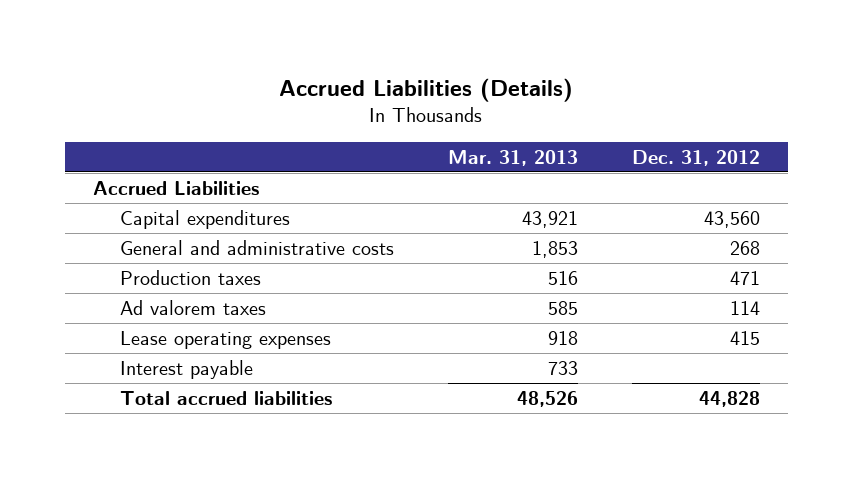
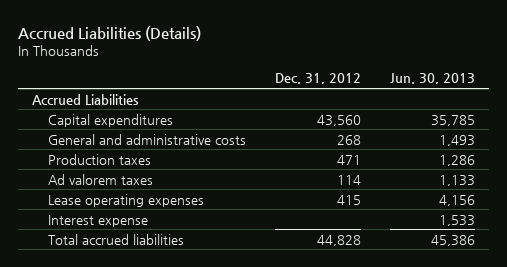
[447,149,578,166] Mar. 31, 2013 -> none
none -> [389,73,475,85] Jun. 30, 2013
[119,359,253,379] Interest payable -> [47,214,148,227] Interest expense

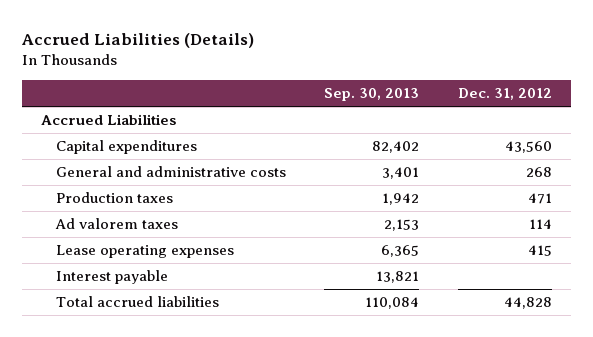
[389,73,475,85] Jun. 30, 2013 -> none
none -> [324,88,420,102] Sep. 30, 2013
[47,214,148,227] Interest expense -> [56,270,169,285] Interest payable

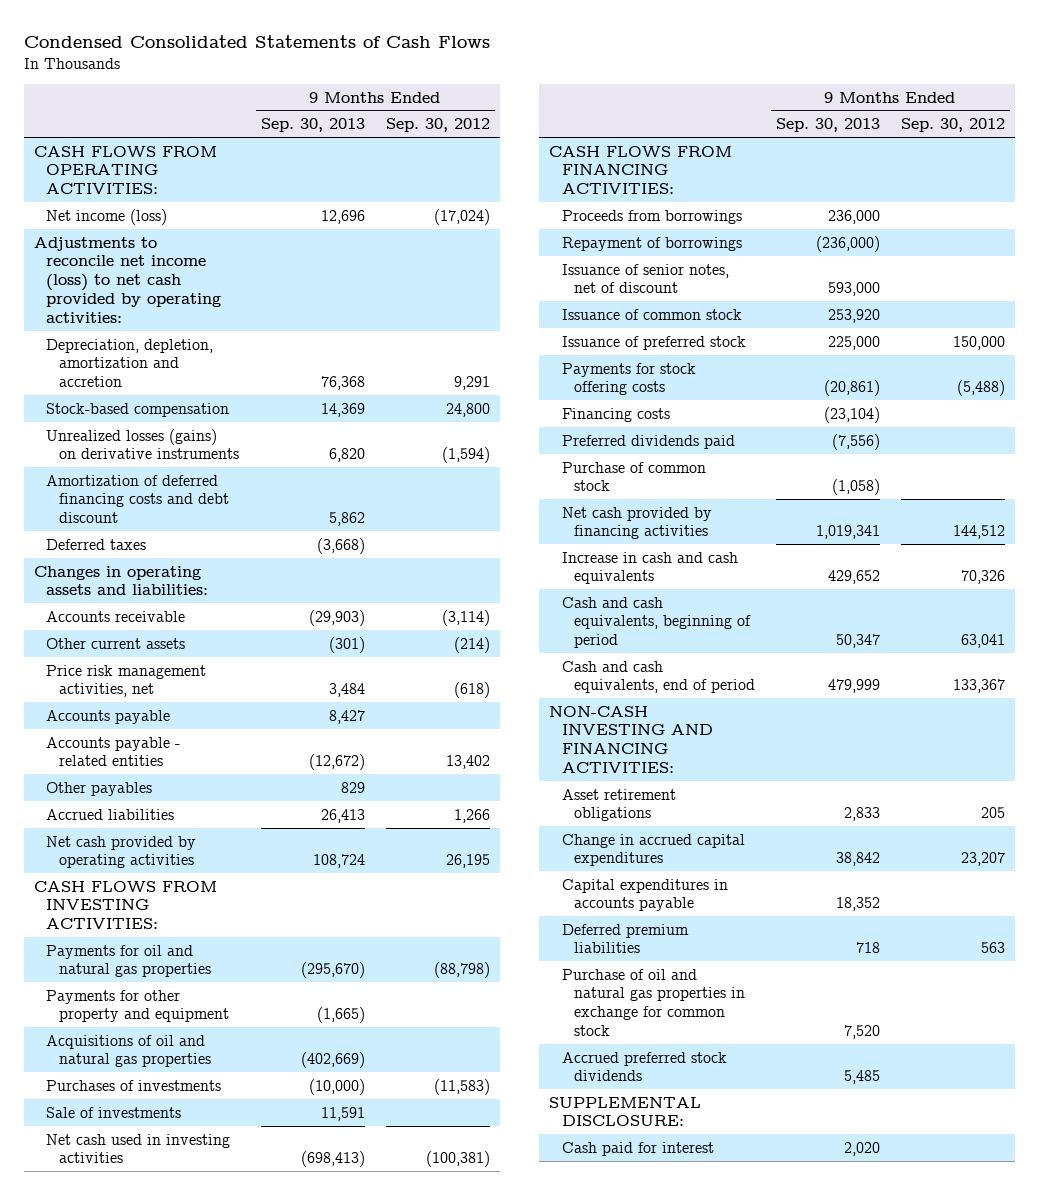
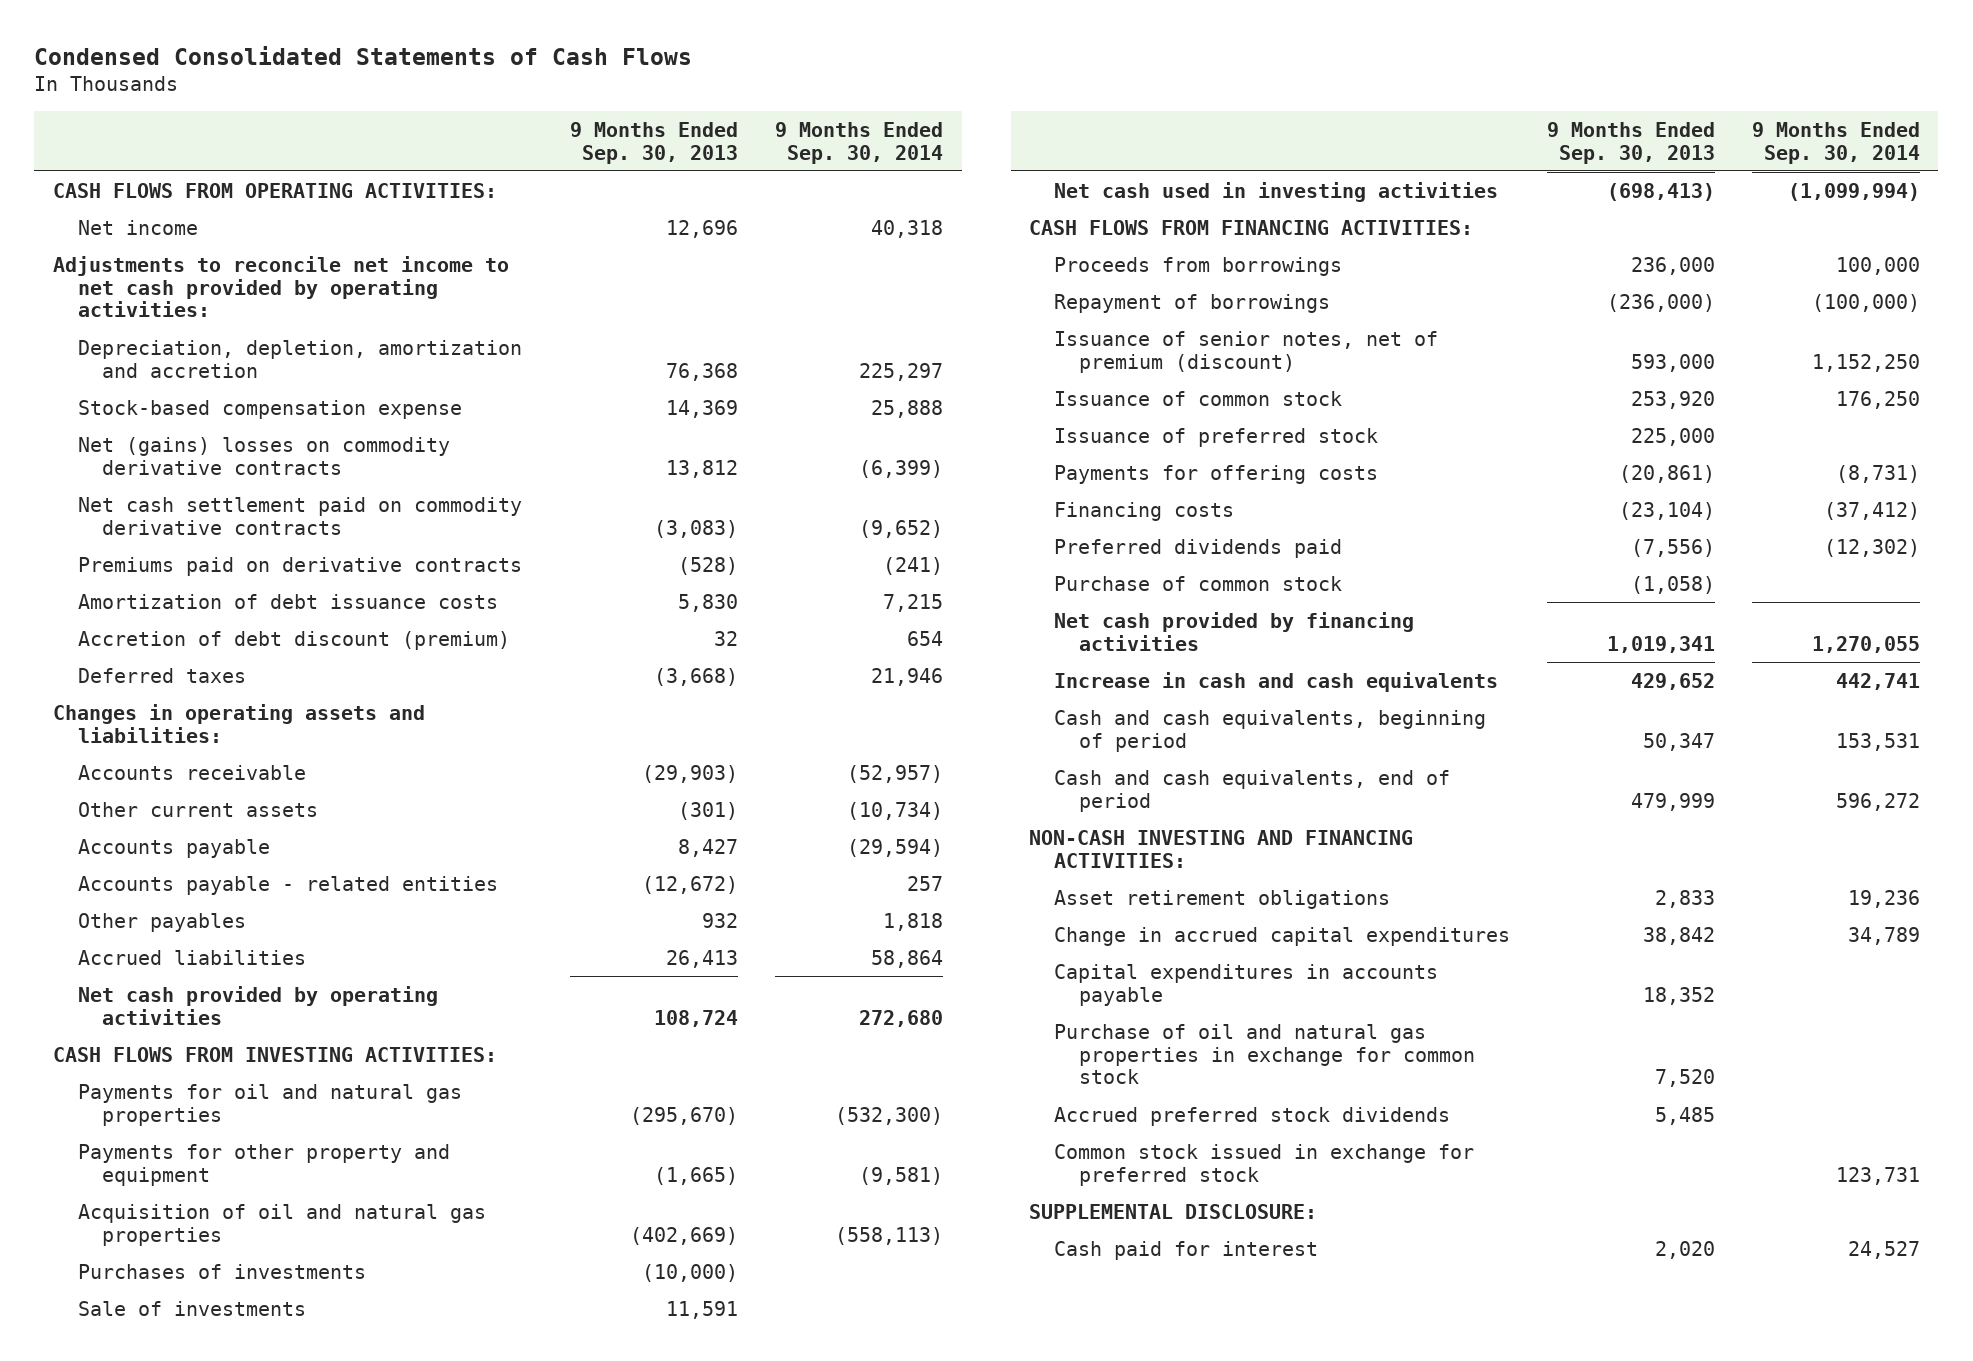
[385,118,490,133] Sep. 30, 2012 -> none
none -> [775,121,944,164] 9 Months Ended Sep. 30, 2014
[46,208,168,225] Net income (loss) -> [77,219,198,235] Net income
[33,236,222,323] Adjustments to reconcile net income (loss) to net cash provided by operating activities: -> [52,255,509,318] Adjustments to reconcile net income to net cash provided by operating activities:
[46,428,240,460] Unrealized losses (gains) on derivative instruments -> none
[46,474,230,524] Amortization of deferred financing costs and debt discount -> none
[46,402,230,417] Stock-based compensation -> [77,399,462,419] Stock-based compensation expense
none -> [77,436,450,475] Net (gains) losses on commodity derivative contracts
none -> [77,496,522,535] Net cash settlement paid on commodity derivative contracts
none -> [77,556,522,576] Premiums paid on derivative contracts
none -> [77,593,498,609] Amortization of debt issuance costs
none -> [77,630,510,650] Accretion of debt discount (premium)
[46,664,207,698] Price risk management activities, net -> none
[340,781,365,793] 829 -> [702,912,739,928] 932
[46,1034,212,1068] Acquisitions of oil and natural gas properties -> [77,1203,486,1246] Acquisition of oil and natural gas properties
[561,263,729,294] Issuance of senior notes, net of discount -> [1054,330,1439,373] Issuance of senior notes, net of premium (discount)
[561,362,696,396] Payments for stock offering costs -> [1054,464,1379,484] Payments for offering costs
[561,923,689,954] Deferred premium liabilities -> none
none -> [1054,1143,1475,1186] Common stock issued in exchange for preferred stock

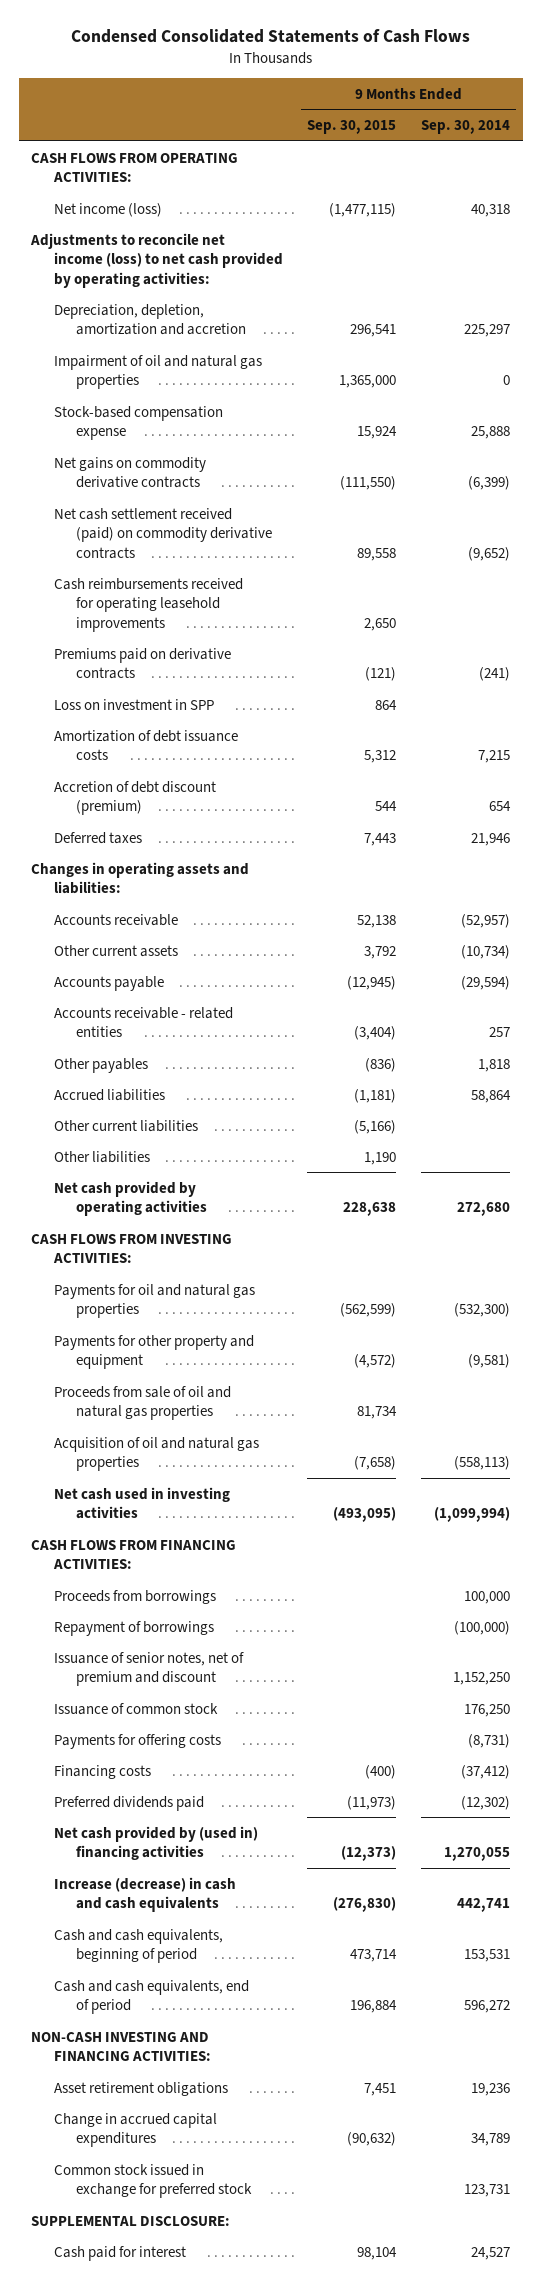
[570,121,739,164] 9 Months Ended Sep. 30, 2013 -> none
none -> [307,119,397,134] Sep. 30, 2015
[77,219,198,235] Net income -> [53,202,162,217] Net income (loss)
[52,255,509,318] Adjustments to reconcile net income to net cash provided by operating activities: -> [30,232,283,288] Adjustments to reconcile net income (loss) to net cash provided by operating activities:
none -> [53,354,262,390] Impairment of oil and natural gas properties
[77,436,450,475] Net (gains) losses on commodity derivative contracts -> [53,456,206,489] Net gains on commodity derivative contracts
[77,496,522,535] Net cash settlement paid on commodity derivative contracts -> [53,507,273,559] Net cash settlement received (paid) on commodity derivative contracts
none -> [53,577,243,632] Cash reimbursements received for operating leasehold improvements
none -> [53,698,214,710] Loss on investment in SPP
[77,875,498,895] Accounts payable - related entities -> [53,1006,233,1038] Accounts receivable - related entities
none -> [53,1119,198,1132] Other current liabilities
none -> [53,1150,150,1163] Other liabilities
none -> [53,1385,231,1421] Proceeds from sale of oil and natural gas properties
[77,1263,366,1279] Purchases of investments -> none
[77,1300,306,1316] Sale of investments -> none
[1054,330,1439,373] Issuance of senior notes, net of premium (discount) -> [53,1651,244,1687] Issuance of senior notes, net of premium and discount
[1054,427,1379,447] Issuance of preferred stock -> none
[1054,575,1343,591] Purchase of common stock -> none
[1054,611,1415,651] Net cash provided by financing activities -> [53,1825,258,1861] Net cash provided by (used in) financing activities
[1054,671,1499,692] Increase in cash and cash equivalents -> [53,1876,236,1913] Increase (decrease) in cash and cash equivalents
[1054,963,1439,1006] Capital expenditures in accounts payable -> none
[1054,1023,1475,1085] Purchase of oil and natural gas properties in exchange for common stock -> none
[1054,1106,1451,1126] Accrued preferred stock dividends -> none

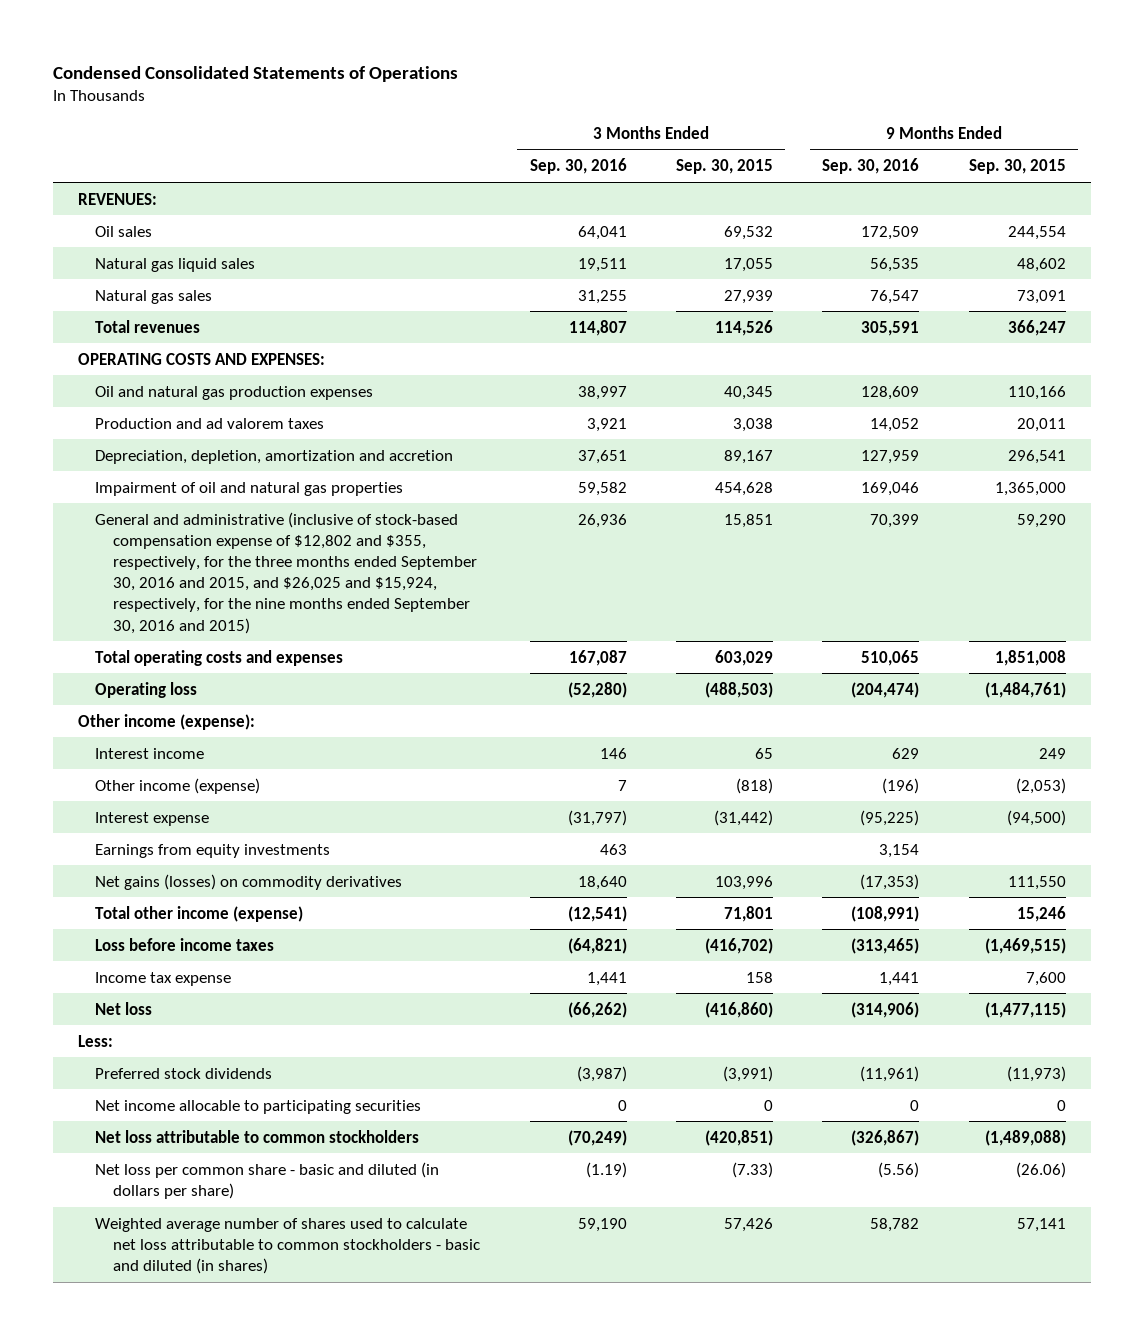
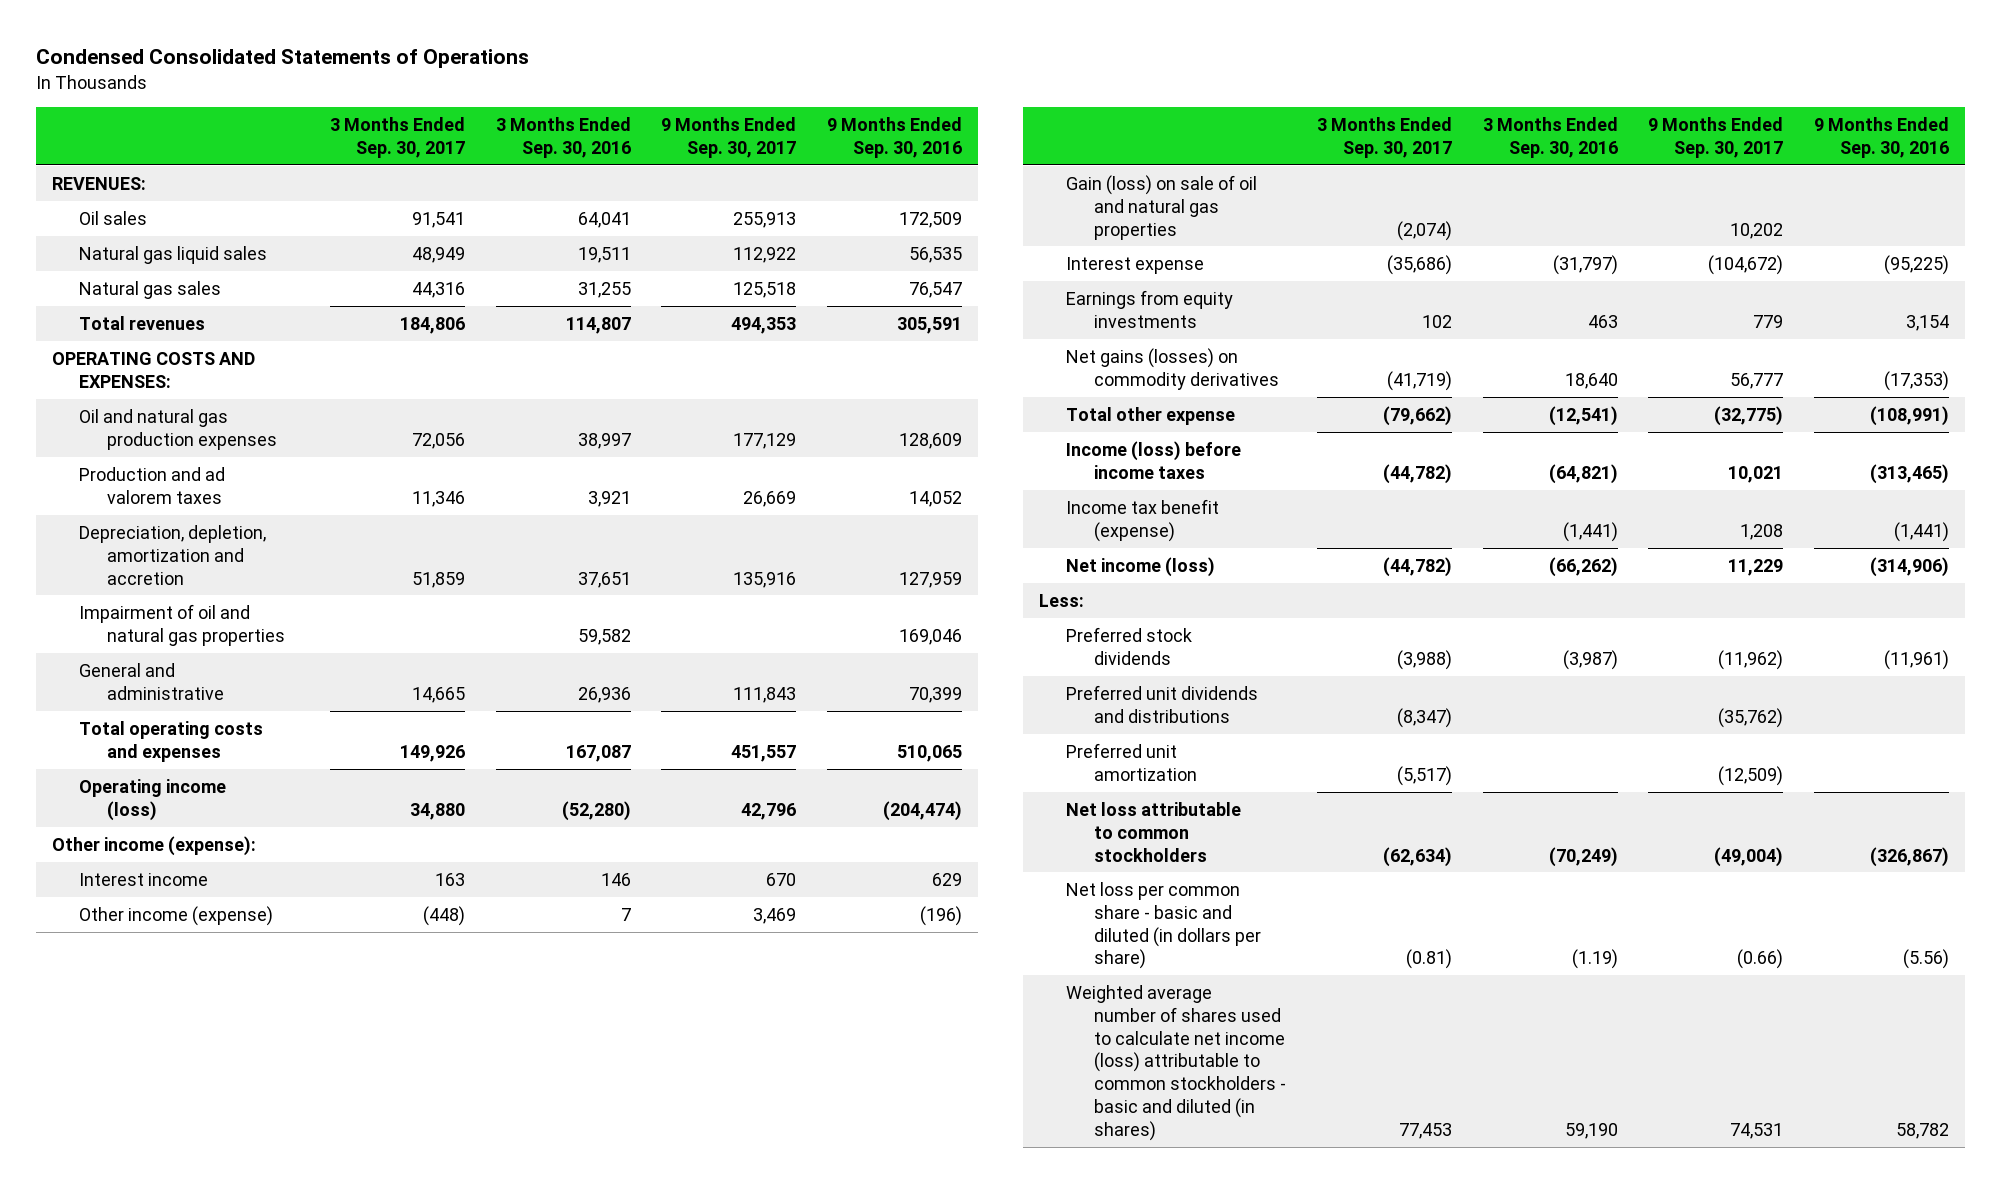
[676,159,774,175] Sep. 30, 2015 -> none
[968,159,1066,175] Sep. 30, 2015 -> none
none -> [329,117,465,158] 3 Months Ended Sep. 30, 2017
none -> [661,117,797,158] 9 Months Ended Sep. 30, 2017
[95,511,478,634] General and administrative (inclusive of stock-based compensation expense of $12,802 and $355, respectively, for the three months ended September 30, 2016 and 2015, and $26,025 and $15,924, respectively, for the nine months ended September 30, 2016 and 2015) -> [79,662,224,700] General and administrative
[95,681,198,698] Operating loss -> [79,778,227,821] Operating income (loss)
none -> [1066,174,1258,240] Gain (loss) on sale of oil and natural gas properties
[95,905,304,922] Total other income (expense) -> [1066,406,1236,425] Total other expense
[95,937,275,951] Loss before income taxes -> [1066,440,1242,479] Income (loss) before income taxes
[95,971,232,986] Income tax expense -> [1066,498,1220,542] Income tax benefit (expense)
[586,971,627,986] 1,441 -> [1562,521,1618,542] (1,441)
[879,971,920,986] 1,441 -> [1894,521,1950,542] (1,441)
[95,1001,153,1015] Net loss -> [1066,556,1216,577] Net income (loss)
[95,1099,422,1114] Net income allocable to participating securities -> none
none -> [1066,684,1259,723] Preferred unit dividends and distributions
none -> [1066,742,1197,781] Preferred unit amortization
[95,1217,481,1274] Weighted average number of shares used to calculate net loss attributable to common stockholders - basic and diluted (in shares) -> [1066,984,1286,1142] Weighted average number of shares used to calculate net income (loss) attributable to common stockholders - basic and diluted (in shares)

